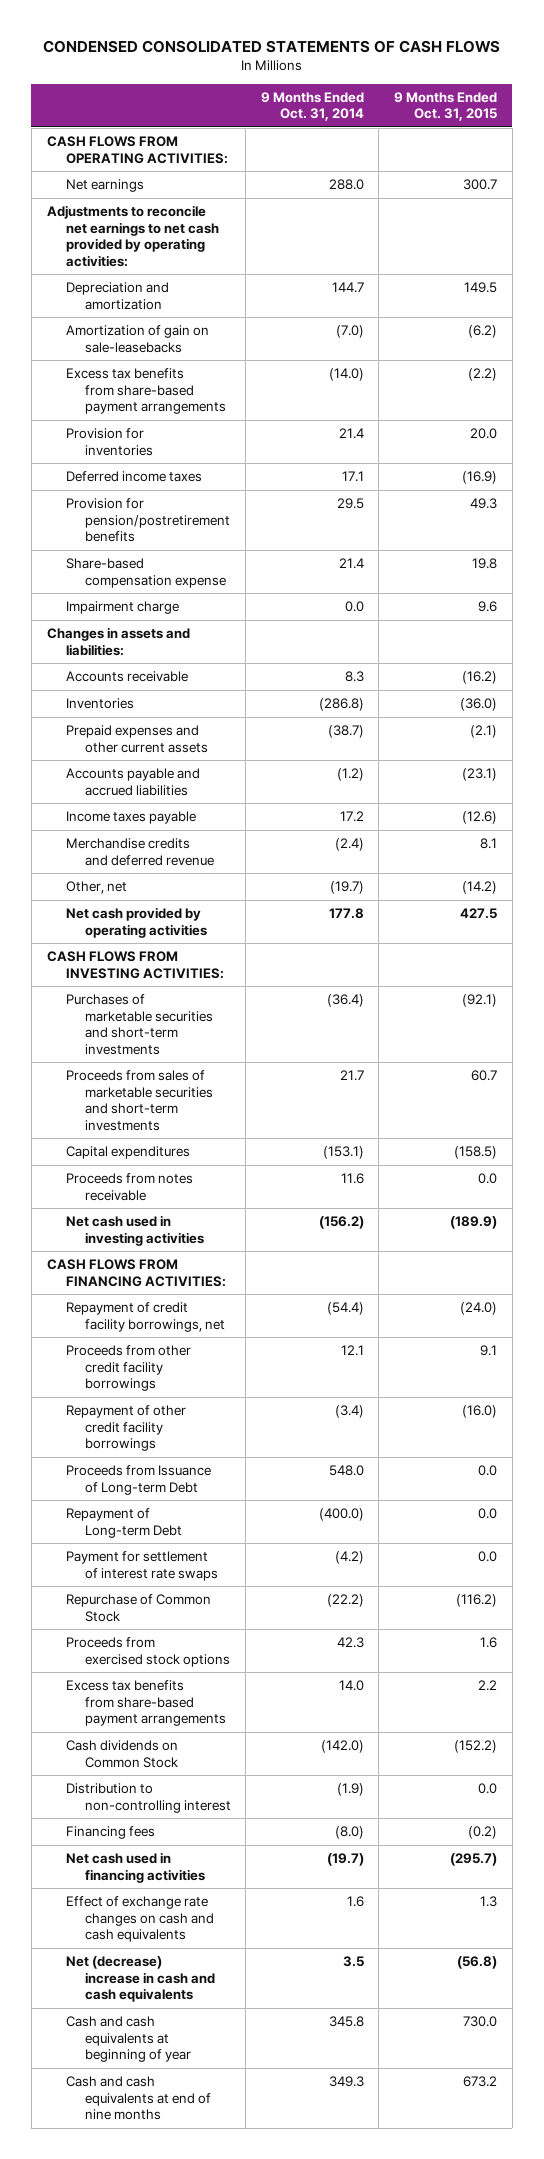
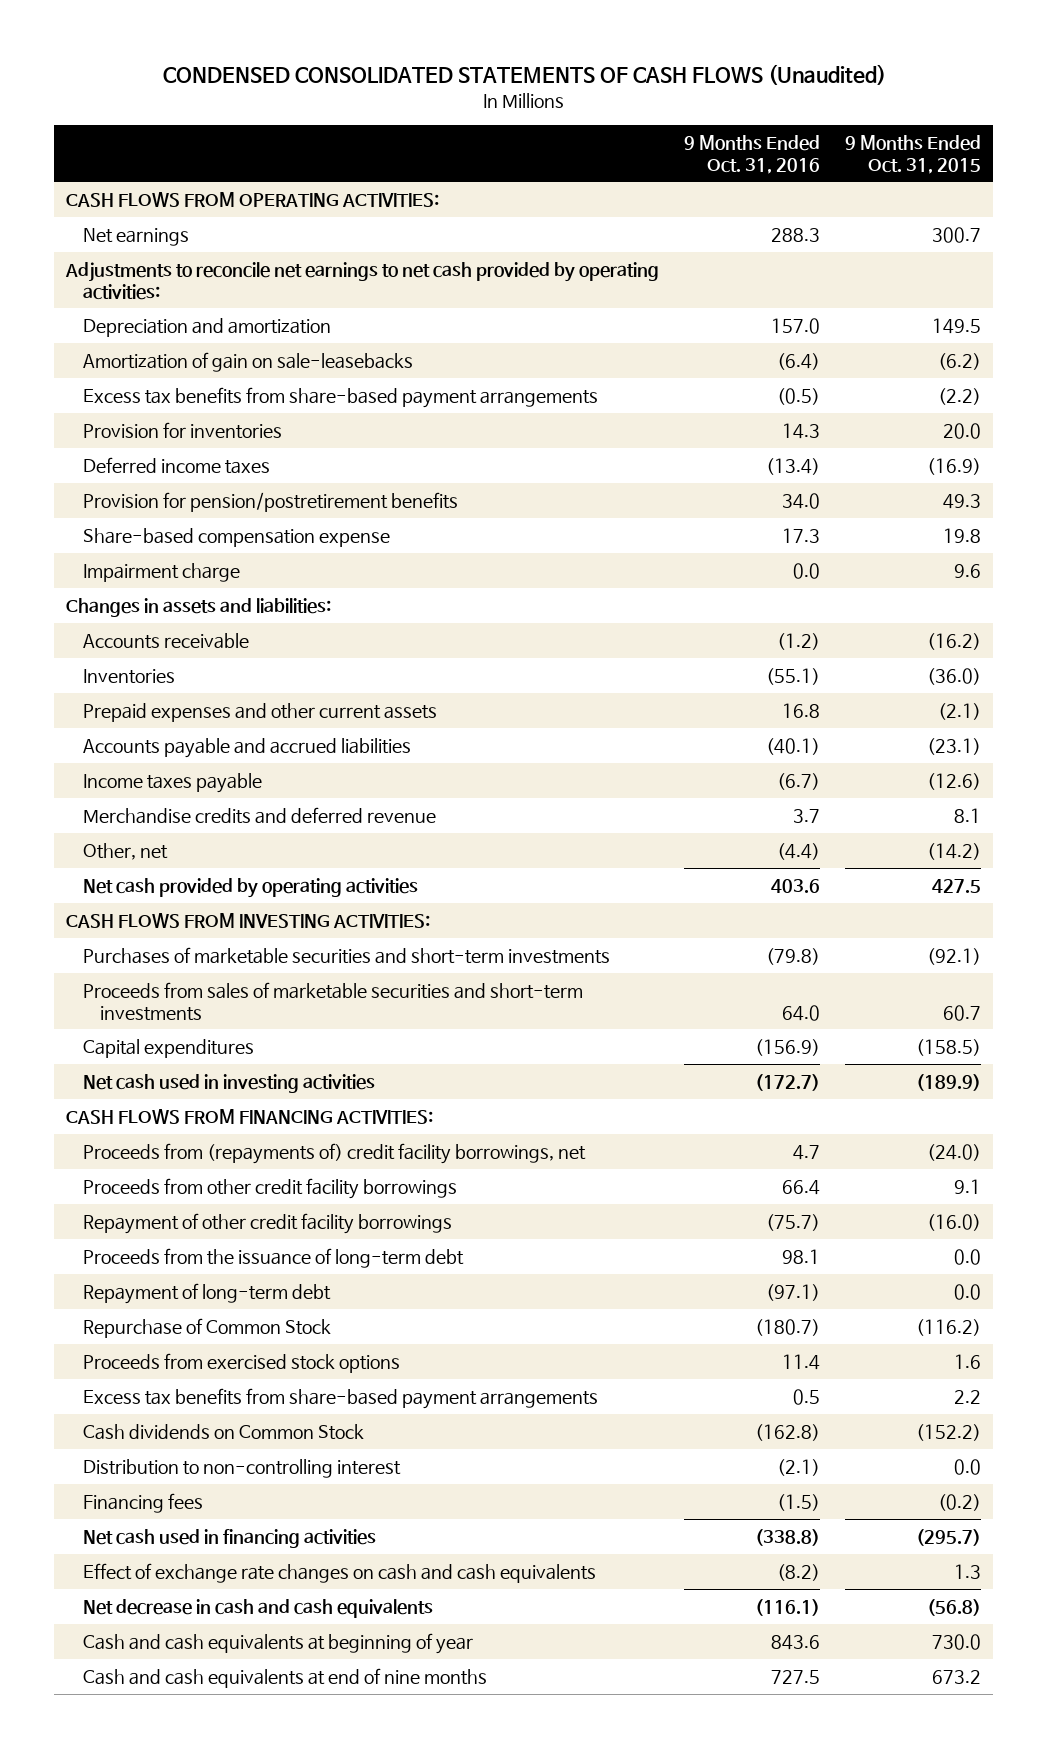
[42,40,500,54] CONDENSED CONSOLIDATED STATEMENTS OF CASH FLOWS -> [162,64,886,86] CONDENSED CONSOLIDATED STATEMENTS OF CASH FLOWS (Unaudited)
[260,91,364,122] 9 Months Ended Oct. 31, 2014 -> none
none -> [684,135,821,174] 9 Months Ended Oct. 31, 2016
[65,1173,193,1201] Proceeds from notes receivable -> none
[65,1302,225,1332] Repayment of credit facility borrowings, net -> [83,1143,587,1165] Proceeds from (repayments of) credit facility borrowings, net
[65,1551,218,1581] Payment for settlement of interest rate swaps -> none
[65,1465,211,1495] Proceeds from Issuance of Long-term Debt -> [83,1248,465,1269] Proceeds from the issuance of long-term debt
[65,1508,182,1538] Repayment of Long-term Debt -> [83,1283,332,1305] Repayment of long-term debt
[65,1956,215,2003] Net (decrease) increase in cash and cash equivalents -> [83,1599,434,1619] Net decrease in cash and cash equivalents

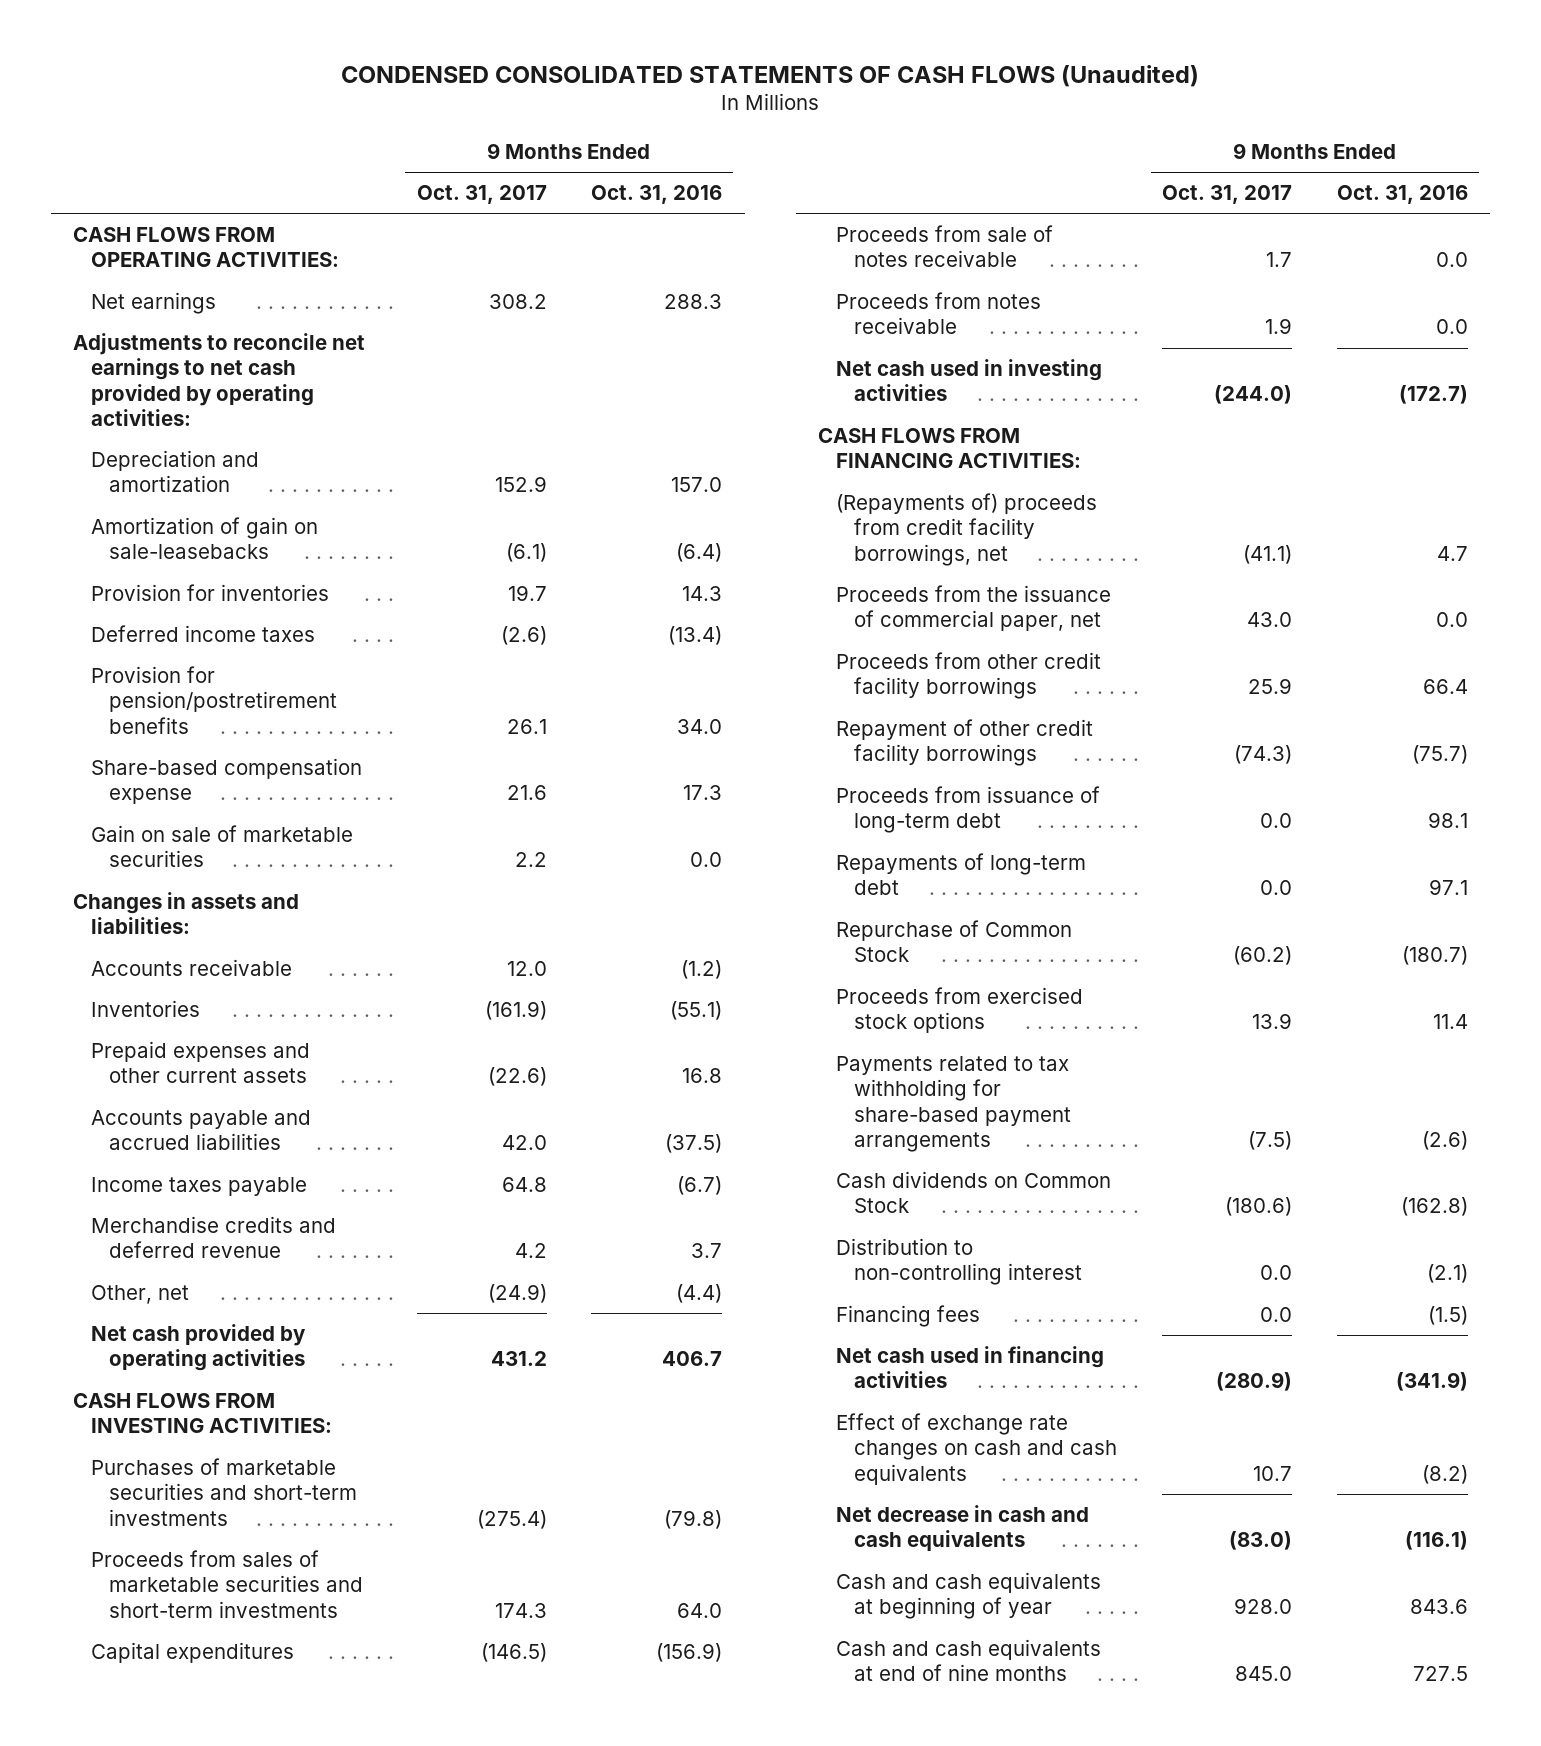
[844,135,981,174] 9 Months Ended Oct. 31, 2015 -> none
none -> [416,185,547,205] Oct. 31, 2017
[83,387,599,409] Excess tax benefits from share-based payment arrangements -> none
[83,563,241,583] Impairment charge -> none
none -> [90,825,353,868] Gain on sale of marketable securities
[766,738,821,756] (40.1) -> [665,1134,723,1154] (37.5)
[771,879,821,894] 403.6 -> [662,1351,723,1367] 406.7
none -> [836,225,1054,268] Proceeds from sale of notes receivable
none -> [836,292,1042,335] Proceeds from notes receivable
[83,1143,587,1165] Proceeds from (repayments of) credit facility borrowings, net -> [836,493,1098,566] (Repayments of) proceeds from credit facility borrowings, net
none -> [836,585,1112,632] Proceeds from the issuance of commercial paper, net
[83,1248,465,1269] Proceeds from the issuance of long-term debt -> [836,786,1101,834] Proceeds from issuance of long-term debt
[83,1283,332,1305] Repayment of long-term debt -> [836,853,1087,896] Repayments of long-term debt
[766,1284,821,1302] (97.1) -> [1428,879,1468,896] 97.1
[83,1388,599,1410] Excess tax benefits from share-based payment arrangements -> none
none -> [836,1056,1072,1152] Payments related to tax withholding for share-based payment arrangements
[755,1529,821,1547] (338.8) -> [1395,1372,1468,1392] (341.9)

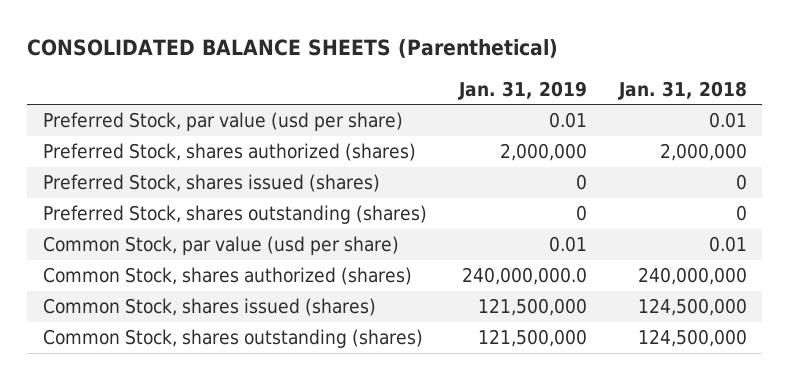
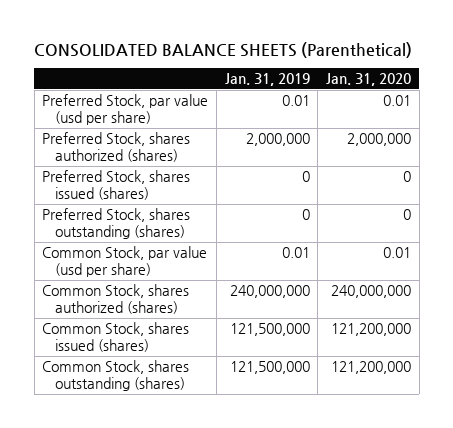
[617,80,747,100] Jan. 31, 2018 -> none
none -> [325,73,411,87] Jan. 31, 2020
[461,266,587,285] 240,000,000.0 -> [229,284,310,298] 240,000,000

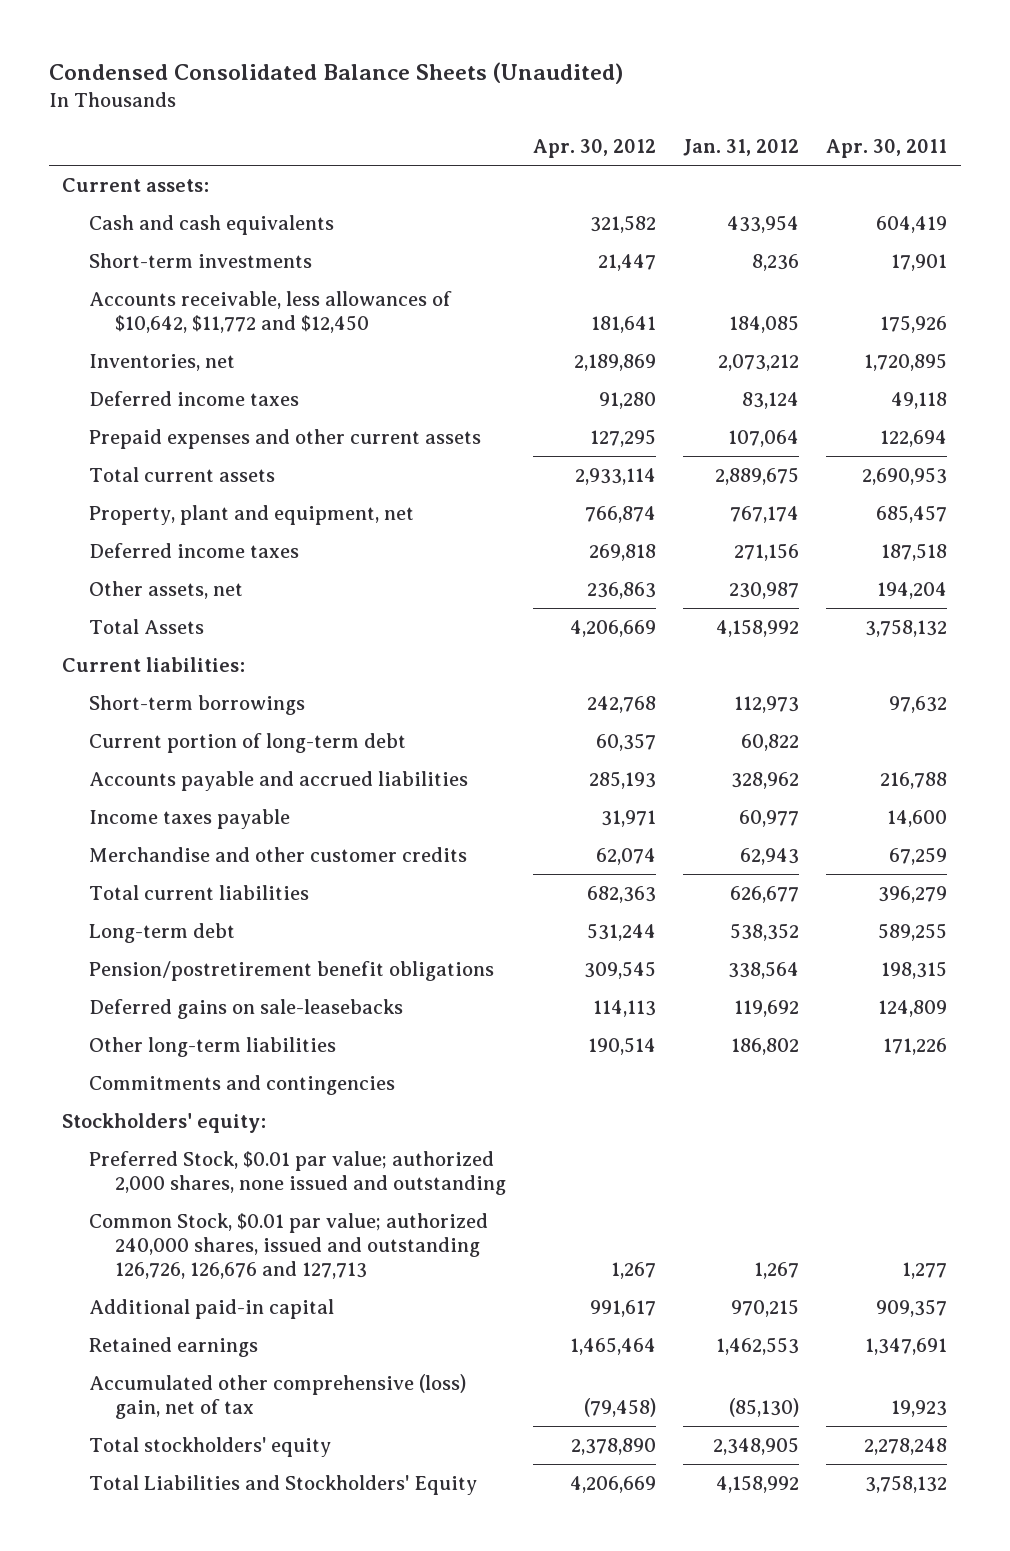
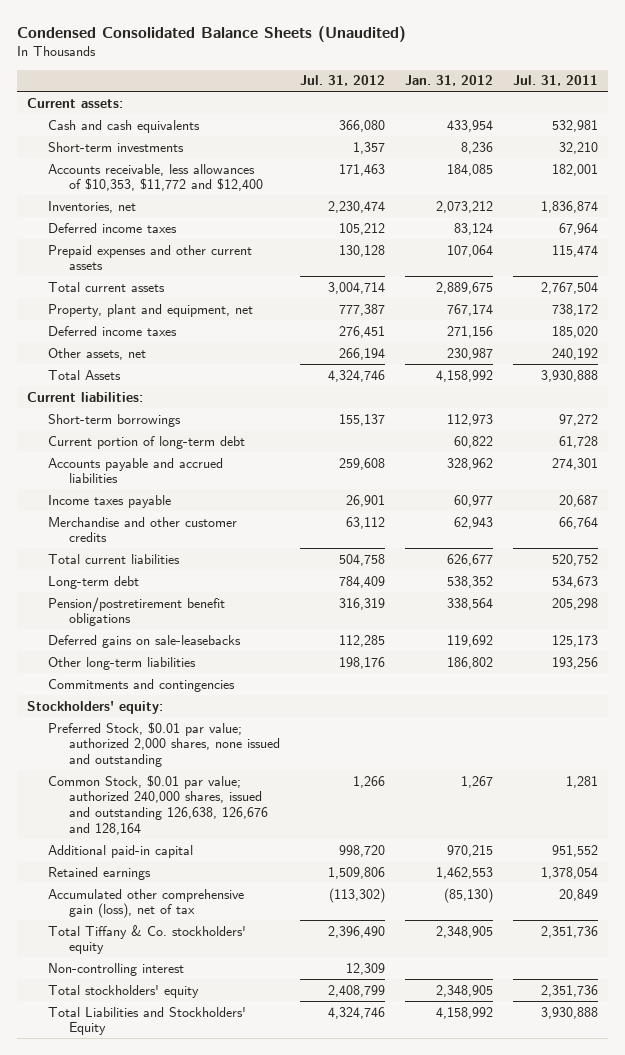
[532,138,656,158] Apr. 30, 2012 -> none
[826,138,948,158] Apr. 30, 2011 -> none
none -> [300,75,386,87] Jul. 31, 2012
none -> [512,75,598,87] Jul. 31, 2011
[88,290,452,333] Accounts receivable, less allowances of $10,642, $11,772 and $12,450 -> [48,163,264,192] Accounts receivable, less allowances of $10,353, $11,772 and $12,400
[88,1212,488,1279] Common Stock, $0.01 par value; authorized 240,000 shares, issued and outstanding 126,726, 126,676 and 127,713 -> [48,774,269,835] Common Stock, $0.01 par value; authorized 240,000 shares, issued and outstanding 126,638, 126,676 and 128,164
[88,1373,466,1419] Accumulated other comprehensive (loss) gain, net of tax -> [48,888,245,919] Accumulated other comprehensive gain (loss), net of tax
none -> [48,924,247,955] Total Tiffany & Co. stockholders' equity
none -> [48,962,185,976] Non-controlling interest

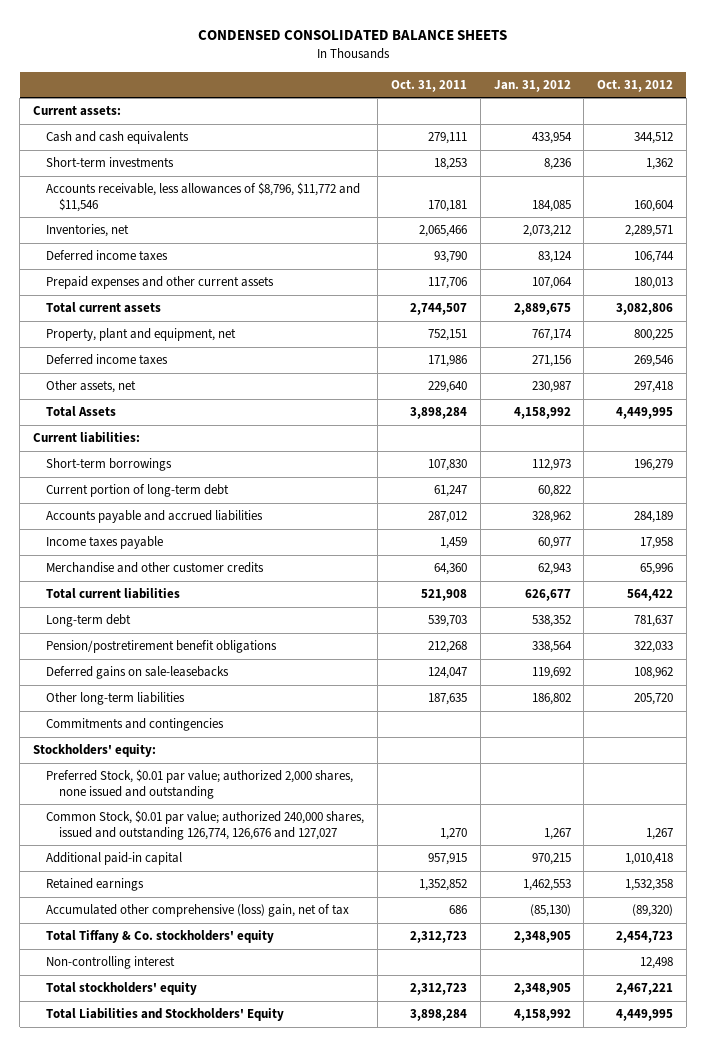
[17,25,407,42] Condensed Consolidated Balance Sheets (Unaudited) -> [198,30,508,41] CONDENSED CONSOLIDATED BALANCE SHEETS
[300,75,386,87] Jul. 31, 2012 -> none
[512,75,598,87] Jul. 31, 2011 -> none
none -> [390,79,467,92] Oct. 31, 2011
none -> [597,79,674,92] Oct. 31, 2012
[48,163,264,192] Accounts receivable, less allowances of $10,353, $11,772 and $12,400 -> [46,182,361,212] Accounts receivable, less allowances of $8,796, $11,772 and $11,546
[48,774,269,835] Common Stock, $0.01 par value; authorized 240,000 shares, issued and outstanding 126,638, 126,676 and 128,164 -> [46,810,365,840] Common Stock, $0.01 par value; authorized 240,000 shares, issued and outstanding 126,774, 126,676 and 127,027
[48,888,245,919] Accumulated other comprehensive gain (loss), net of tax -> [46,904,350,918] Accumulated other comprehensive (loss) gain, net of tax

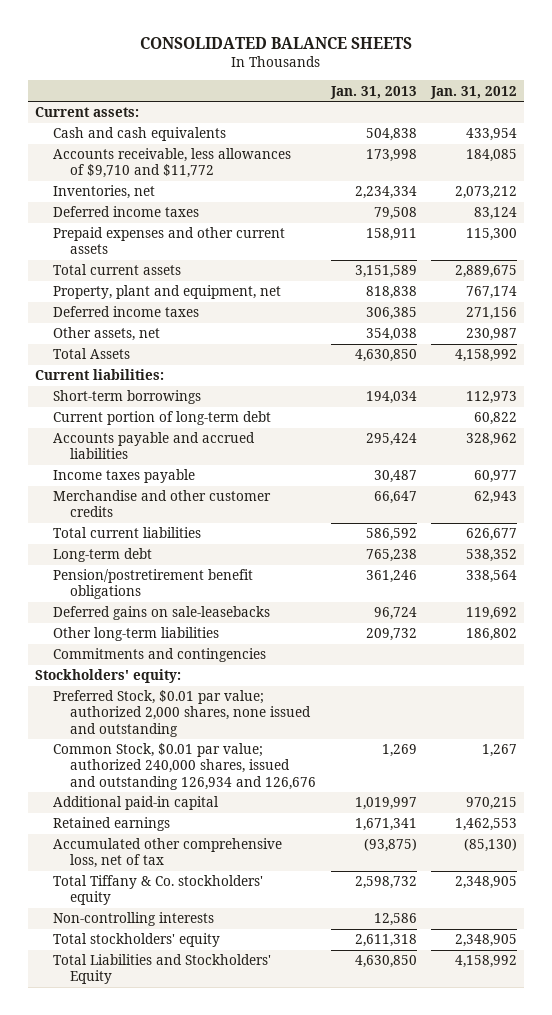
[198,30,508,41] CONDENSED CONSOLIDATED BALANCE SHEETS -> [140,36,413,49] CONSOLIDATED BALANCE SHEETS
[390,79,467,92] Oct. 31, 2011 -> none
[597,79,674,92] Oct. 31, 2012 -> none
none -> [329,85,417,99] Jan. 31, 2013
[46,157,175,168] Short-term investments -> none
[46,182,361,212] Accounts receivable, less allowances of $8,796, $11,772 and $11,546 -> [52,148,291,179] Accounts receivable, less allowances of $9,710 and $11,772
[531,277,572,290] 107,064 -> [465,228,517,242] 115,300
[46,810,365,840] Common Stock, $0.01 par value; authorized 240,000 shares, issued and outstanding 126,774, 126,676 and 127,027 -> [52,743,317,790] Common Stock, $0.01 par value; authorized 240,000 shares, issued and outstanding 126,934 and 126,676
[46,904,350,918] Accumulated other comprehensive (loss) gain, net of tax -> [52,838,282,869] Accumulated other comprehensive loss, net of tax
[46,956,176,970] Non-controlling interest -> [52,912,214,927] Non-controlling interests

